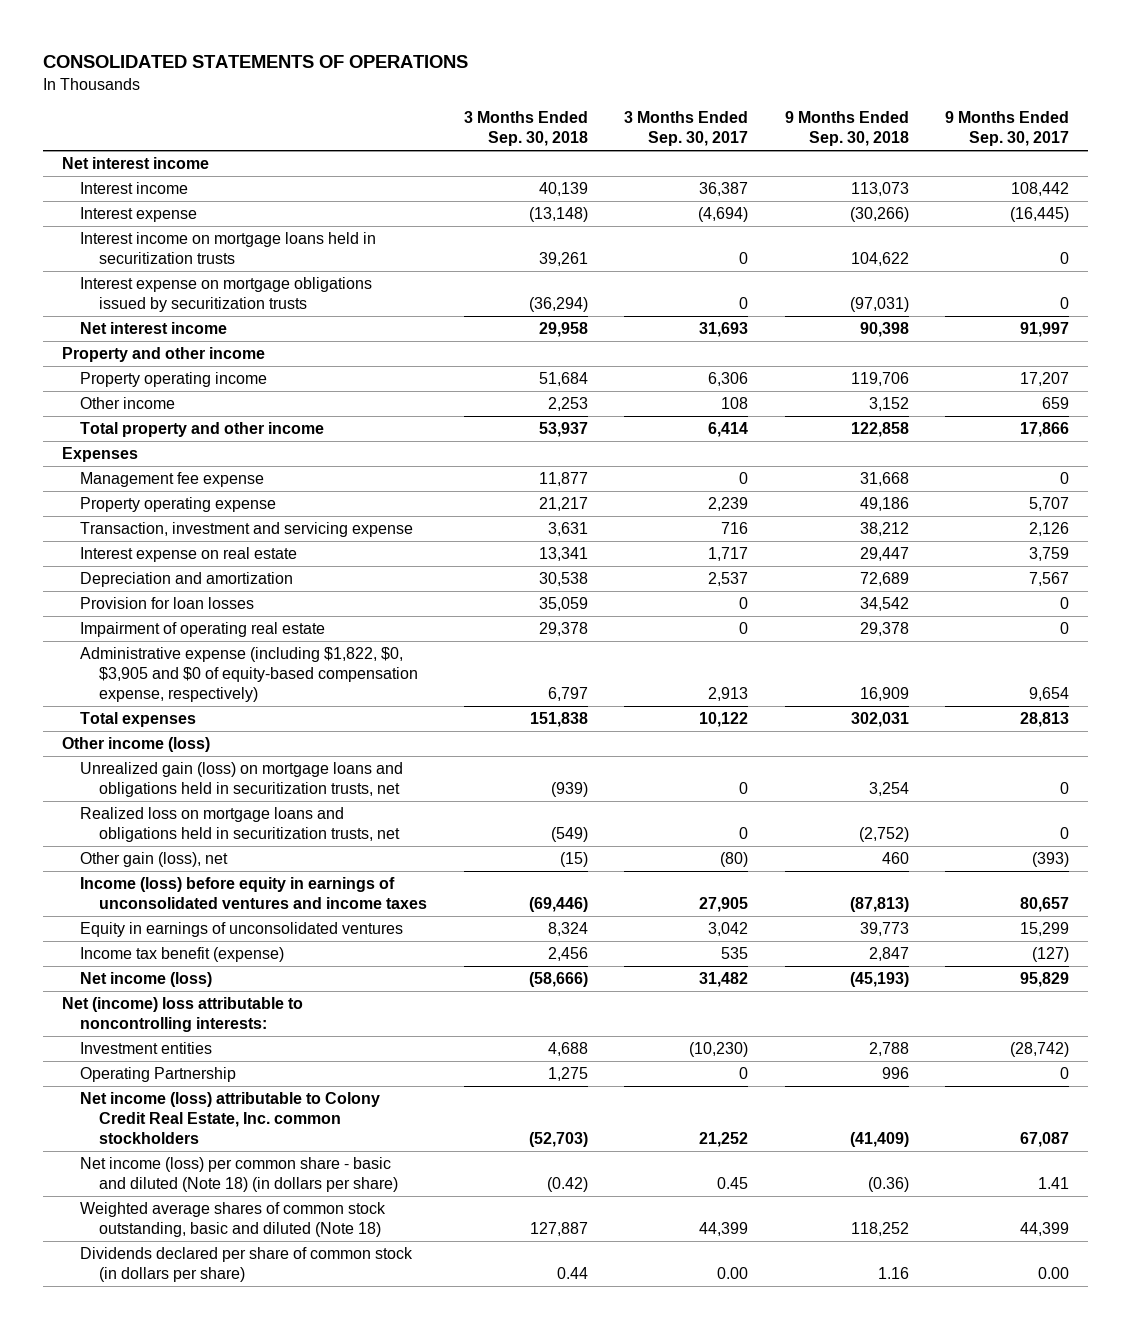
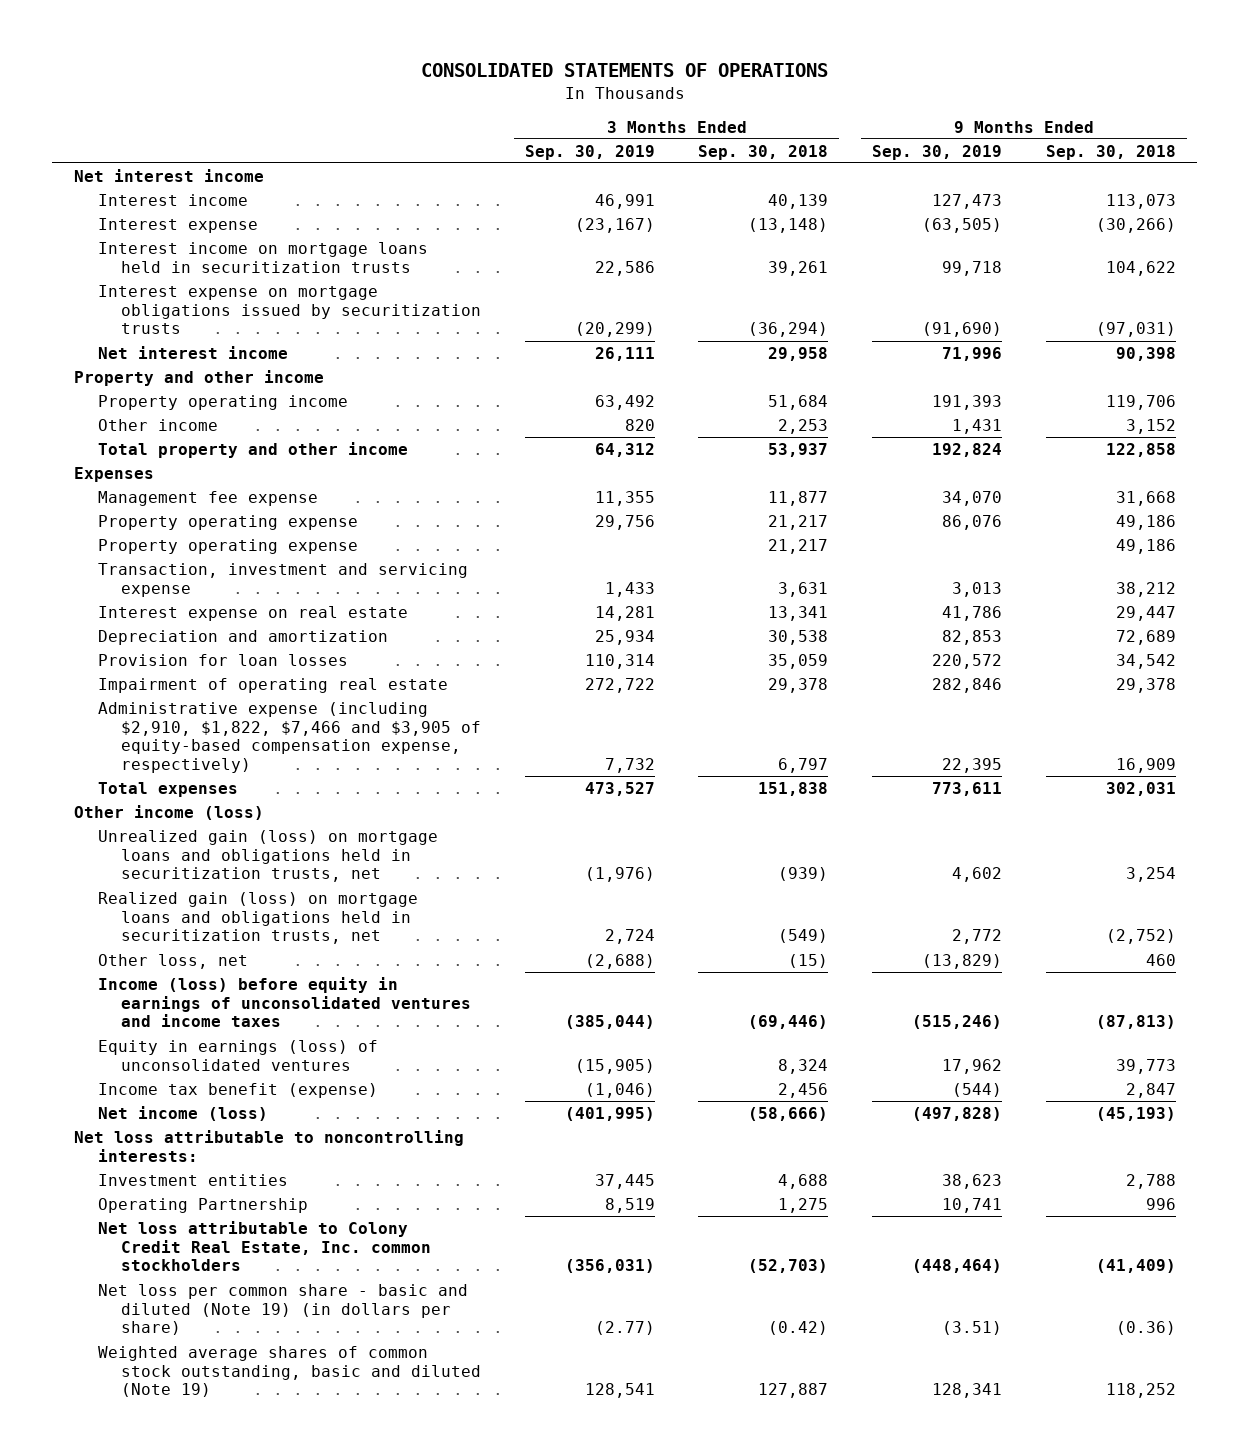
[624,111,749,147] 3 Months Ended Sep. 30, 2017 -> none
[945,111,1070,147] 9 Months Ended Sep. 30, 2017 -> none
none -> [524,144,655,160] Sep. 30, 2019
none -> [872,144,1003,160] Sep. 30, 2019
none -> [97,538,358,554] Property operating expense
[80,646,418,702] Administrative expense (including $1,822, $0, $3,905 and $0 of equity-based compensation expense, respectively) -> [97,701,482,774] Administrative expense (including $2,910, $1,822, $7,466 and $3,905 of equity-based compensation expense, respectively)
[80,806,400,842] Realized loss on mortgage loans and obligations held in securitization trusts, net -> [97,891,418,945] Realized gain (loss) on mortgage loans and obligations held in securitization trusts, net
[80,851,229,867] Other gain (loss), net -> [97,953,248,969] Other loss, net
[80,921,404,937] Equity in earnings of unconsolidated ventures -> [97,1039,378,1071] Equity in earnings (loss) of unconsolidated ventures
[61,996,303,1032] Net (income) loss attributable to noncontrolling interests: -> [74,1129,465,1162] Net loss attributable to noncontrolling interests:
[80,1246,414,1282] Dividends declared per share of common stock (in dollars per share) -> none
[80,1091,381,1144] Net income (loss) attributable to Colony Credit Real Estate, Inc. common stockholders -> [97,1220,432,1272] Net loss attributable to Colony Credit Real Estate, Inc. common stockholders
[80,1156,398,1192] Net income (loss) per common share - basic and diluted (Note 18) (in dollars per share) -> [97,1283,468,1336] Net loss per common share - basic and diluted (Note 19) (in dollars per share)
[80,1201,387,1237] Weighted average shares of common stock outstanding, basic and diluted (Note 18) -> [97,1345,482,1398] Weighted average shares of common stock outstanding, basic and diluted (Note 19)

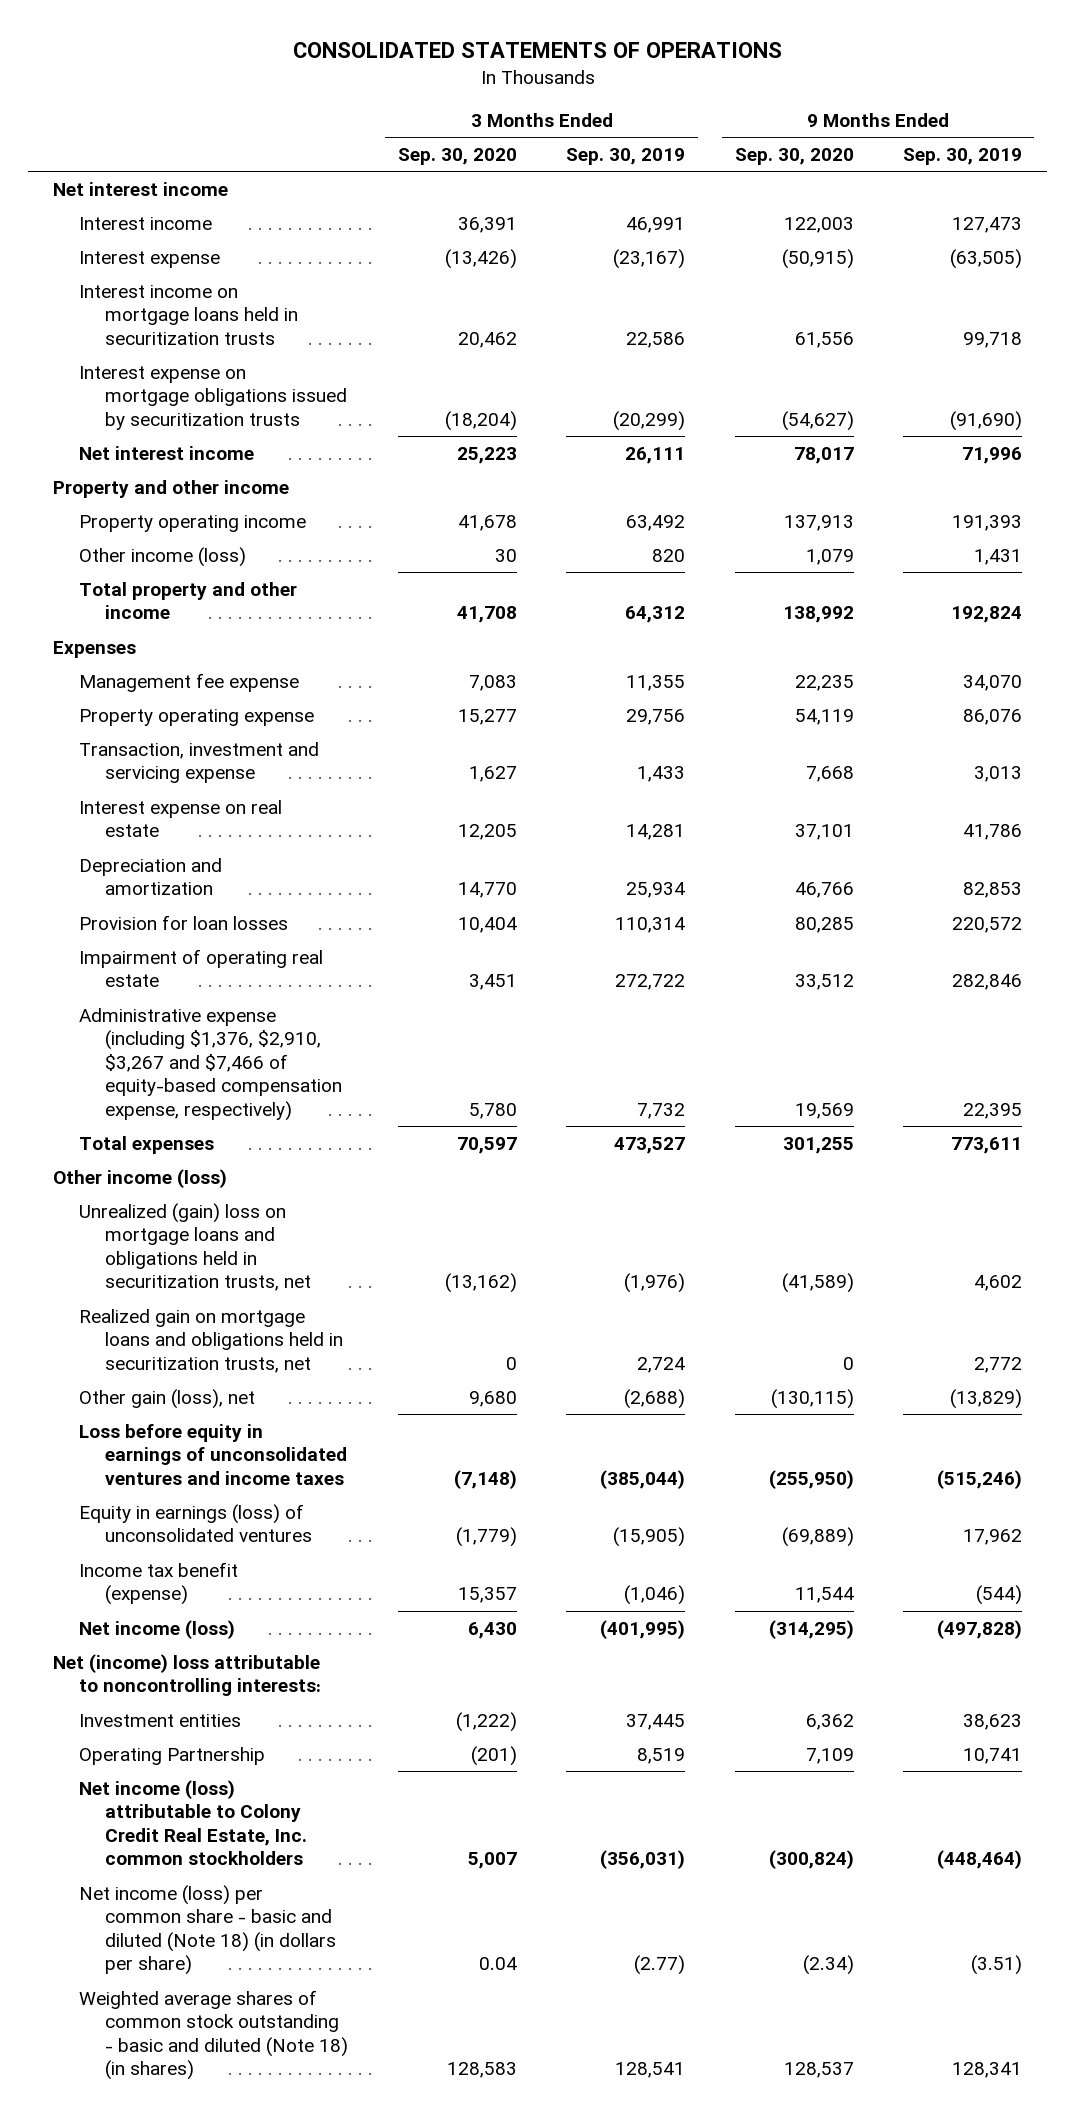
[698,144,829,160] Sep. 30, 2018 -> none
[1045,144,1176,160] Sep. 30, 2018 -> none
none -> [397,147,517,165] Sep. 30, 2020
none -> [734,147,854,165] Sep. 30, 2020
[97,418,218,431] Other income -> [79,546,247,567] Other income (loss)
[97,538,358,554] Property operating expense -> none
[97,701,482,774] Administrative expense (including $2,910, $1,822, $7,466 and $3,905 of equity-based compensation expense, respectively) -> [79,1007,343,1121] Administrative expense (including $1,376, $2,910, $3,267 and $7,466 of equity-based compensation expense, respectively)
[97,829,438,883] Unrealized gain (loss) on mortgage loans and obligations held in securitization trusts, net -> [79,1202,312,1292] Unrealized (gain) loss on mortgage loans and obligations held in securitization trusts, net
[97,891,418,945] Realized gain (loss) on mortgage loans and obligations held in securitization trusts, net -> [79,1308,344,1373] Realized gain on mortgage loans and obligations held in securitization trusts, net
[97,953,248,969] Other loss, net -> [79,1388,256,1409] Other gain (loss), net
[97,976,472,1028] Income (loss) before equity in earnings of unconsolidated ventures and income taxes -> [79,1423,348,1485] Loss before equity in earnings of unconsolidated ventures and income taxes
[74,1129,465,1162] Net loss attributable to noncontrolling interests: -> [53,1653,322,1697] Net (income) loss attributable to noncontrolling interests:
[97,1220,432,1272] Net loss attributable to Colony Credit Real Estate, Inc. common stockholders -> [79,1779,308,1866] Net income (loss) attributable to Colony Credit Real Estate, Inc. common stockholders
[97,1283,468,1336] Net loss per common share - basic and diluted (Note 19) (in dollars per share) -> [79,1884,337,1976] Net income (loss) per common share - basic and diluted (Note 18) (in dollars per share)
[97,1345,482,1398] Weighted average shares of common stock outstanding, basic and diluted (Note 19) -> [79,1989,349,2081] Weighted average shares of common stock outstanding - basic and diluted (Note 18) (in shares)

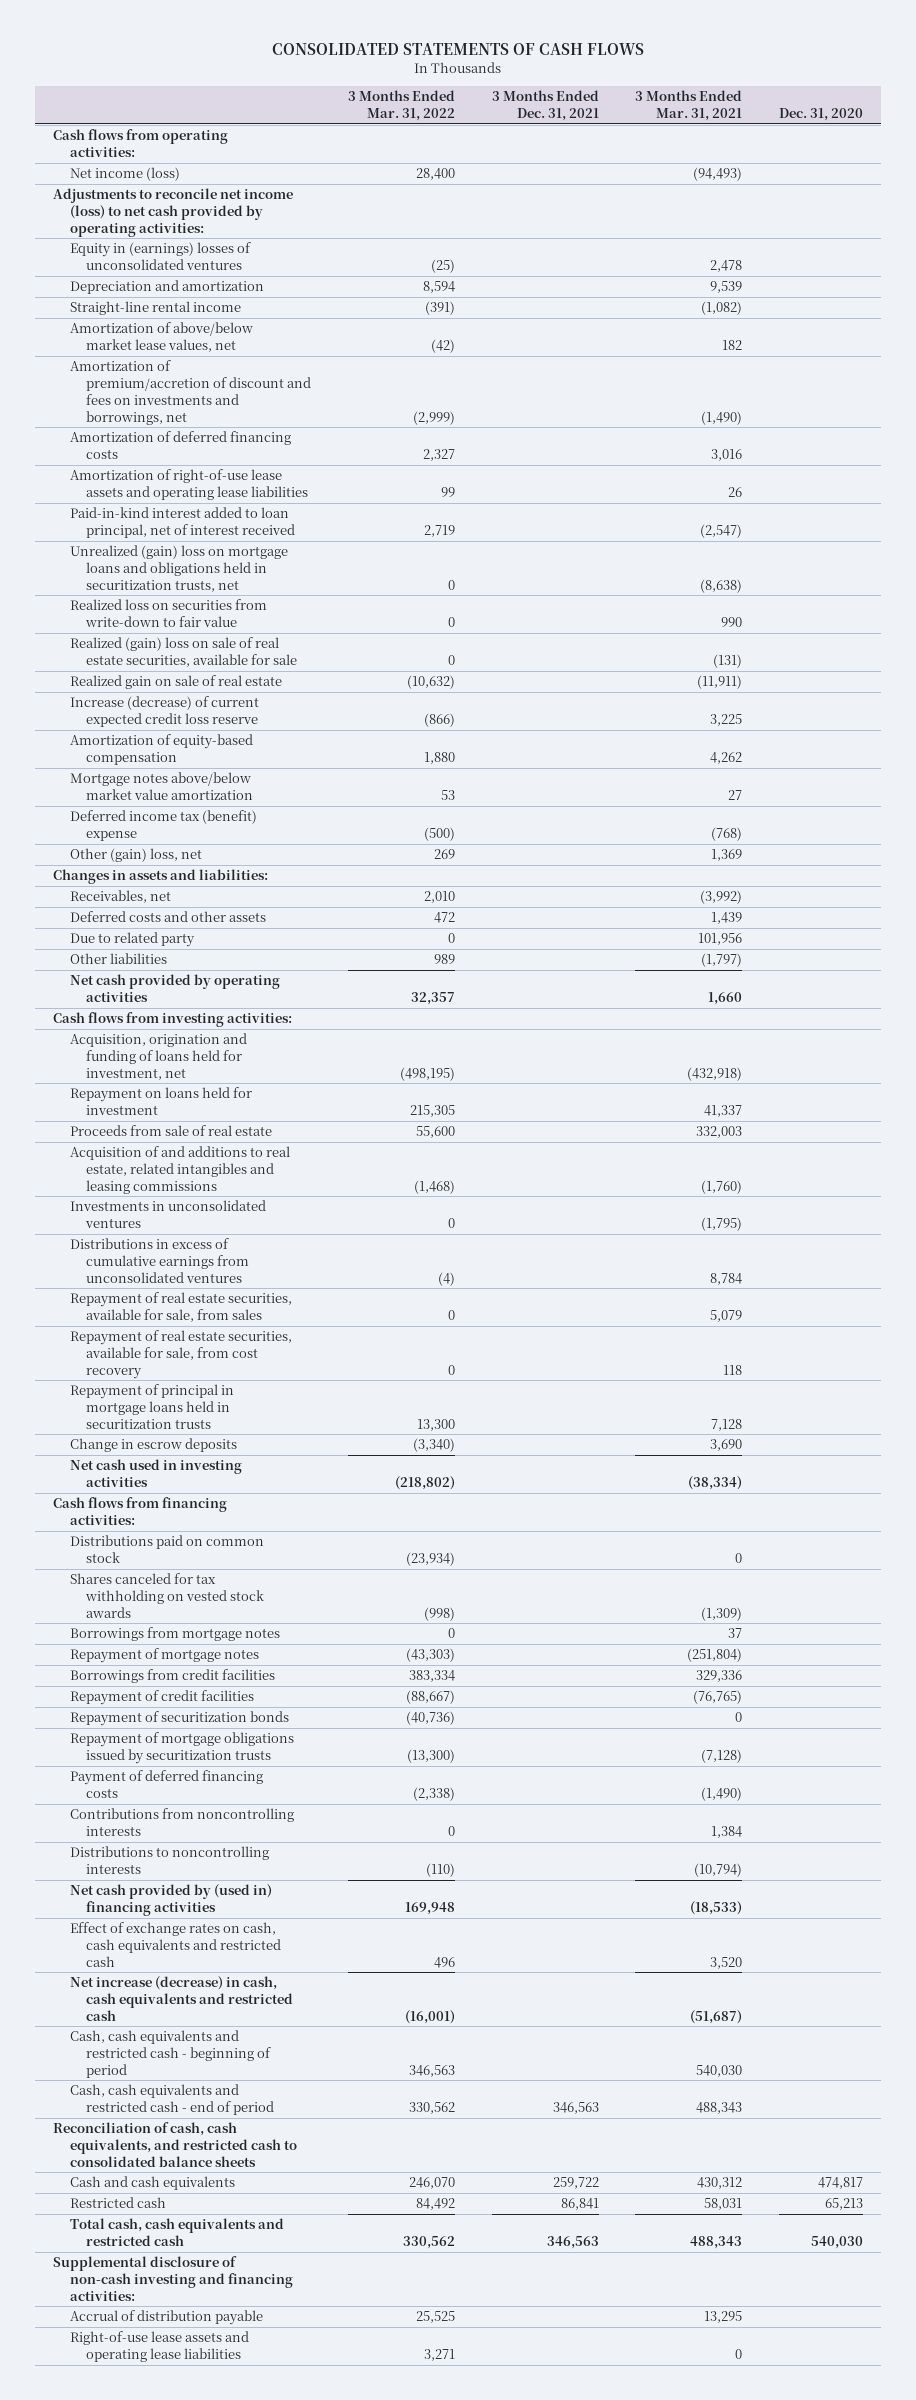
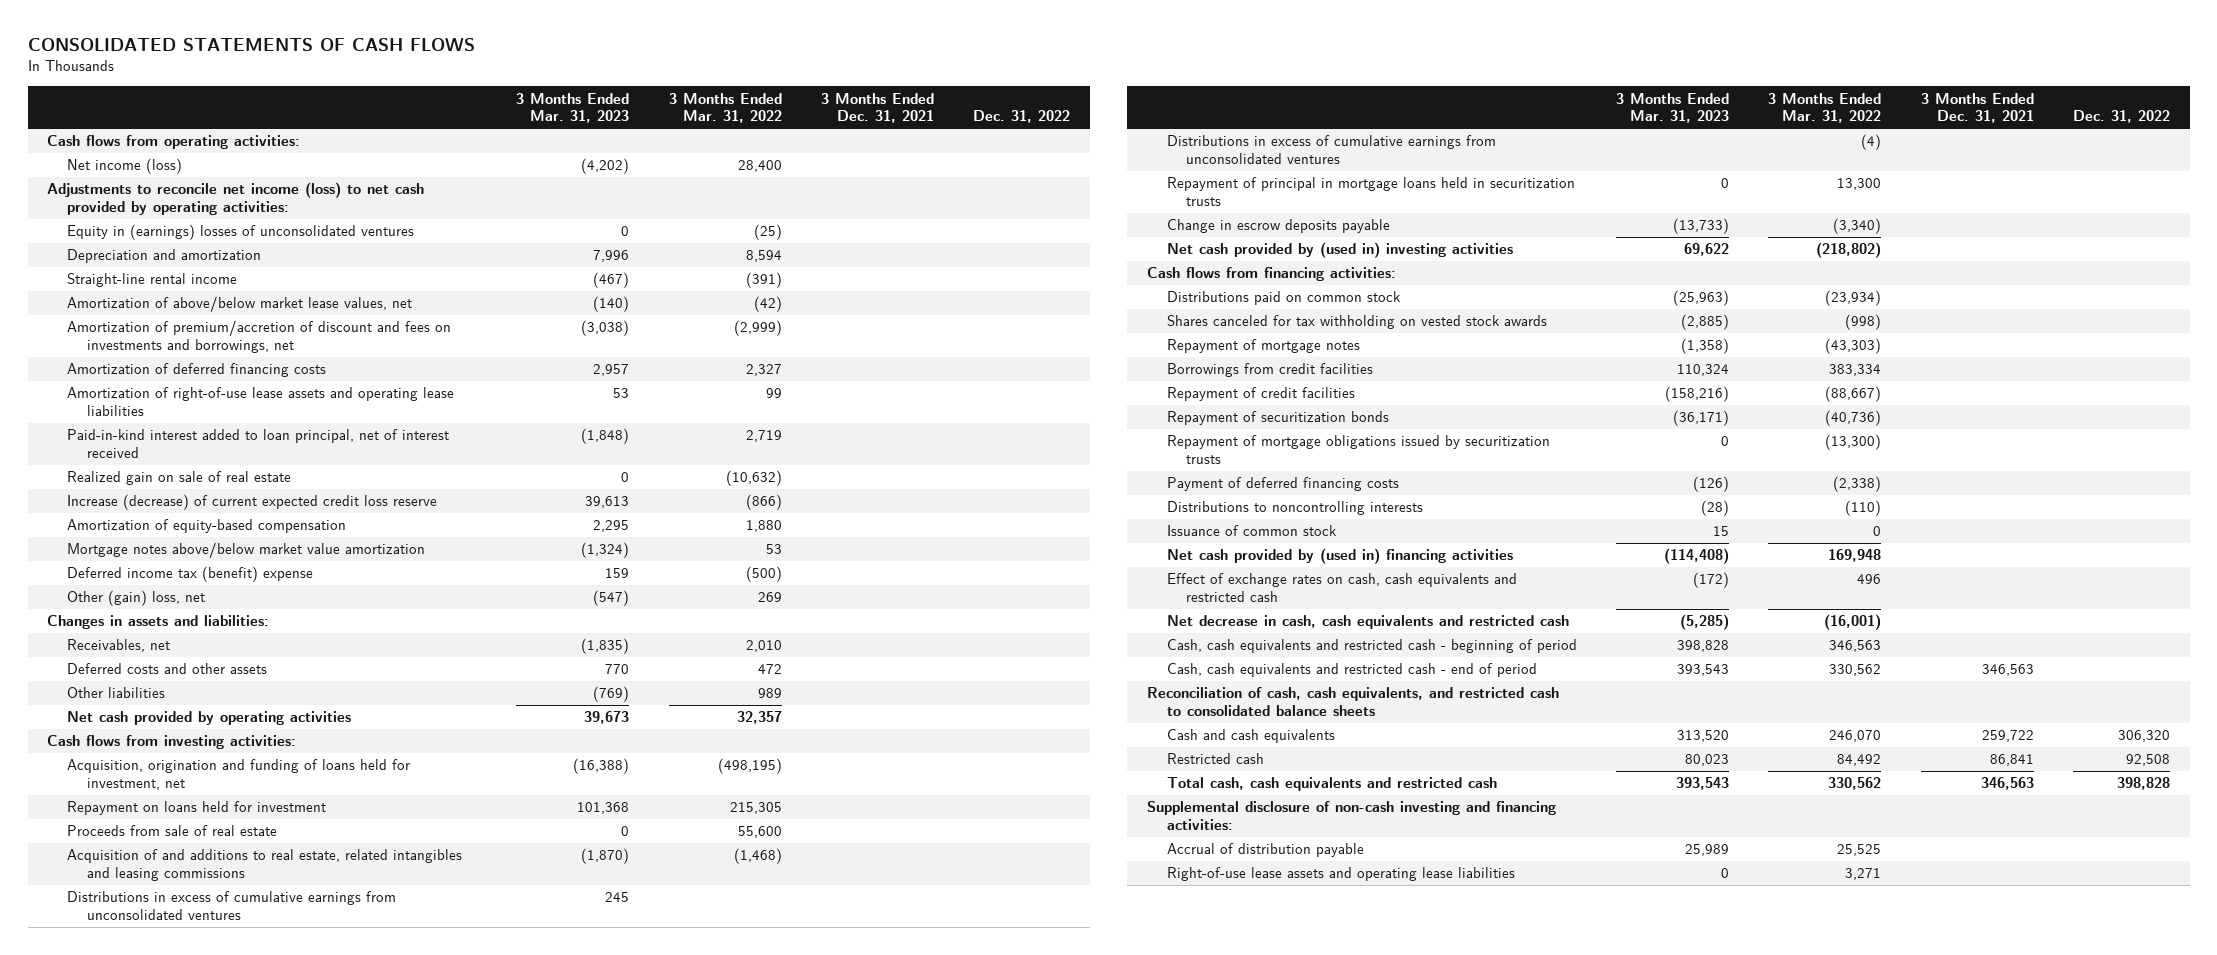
[635,90,743,122] 3 Months Ended Mar. 31, 2021 -> none
[779,108,864,122] Dec. 31, 2020 -> none
none -> [516,92,630,124] 3 Months Ended Mar. 31, 2023
none -> [973,110,1071,124] Dec. 31, 2022
[69,545,288,592] Unrealized (gain) loss on mortgage loans and obligations held in securitization trusts, net -> none
[69,599,267,628] Realized loss on securities from write-down to fair value -> none
[69,637,298,668] Realized (gain) loss on sale of real estate securities, available for sale -> none
[69,932,195,948] Due to related party -> none
[69,1200,266,1229] Investments in unconsolidated ventures -> none
none -> [66,891,396,920] Distributions in excess of cumulative earnings from unconsolidated ventures
[69,1292,292,1323] Repayment of real estate securities, available for sale, from sales -> none
[69,1330,292,1379] Repayment of real estate securities, available for sale, from cost recovery -> none
[69,1438,237,1453] Change in escrow deposits -> [1166,219,1390,234] Change in escrow deposits payable
[69,1459,242,1488] Net cash used in investing activities -> [1166,242,1513,259] Net cash provided by (used in) investing activities
[69,1627,280,1642] Borrowings from mortgage notes -> none
[69,1808,294,1837] Contributions from noncontrolling interests -> none
none -> [1166,525,1337,537] Issuance of common stock
[69,1976,294,2021] Net increase (decrease) in cash, cash equivalents and restricted cash -> [1166,615,1569,630] Net decrease in cash, cash equivalents and restricted cash

